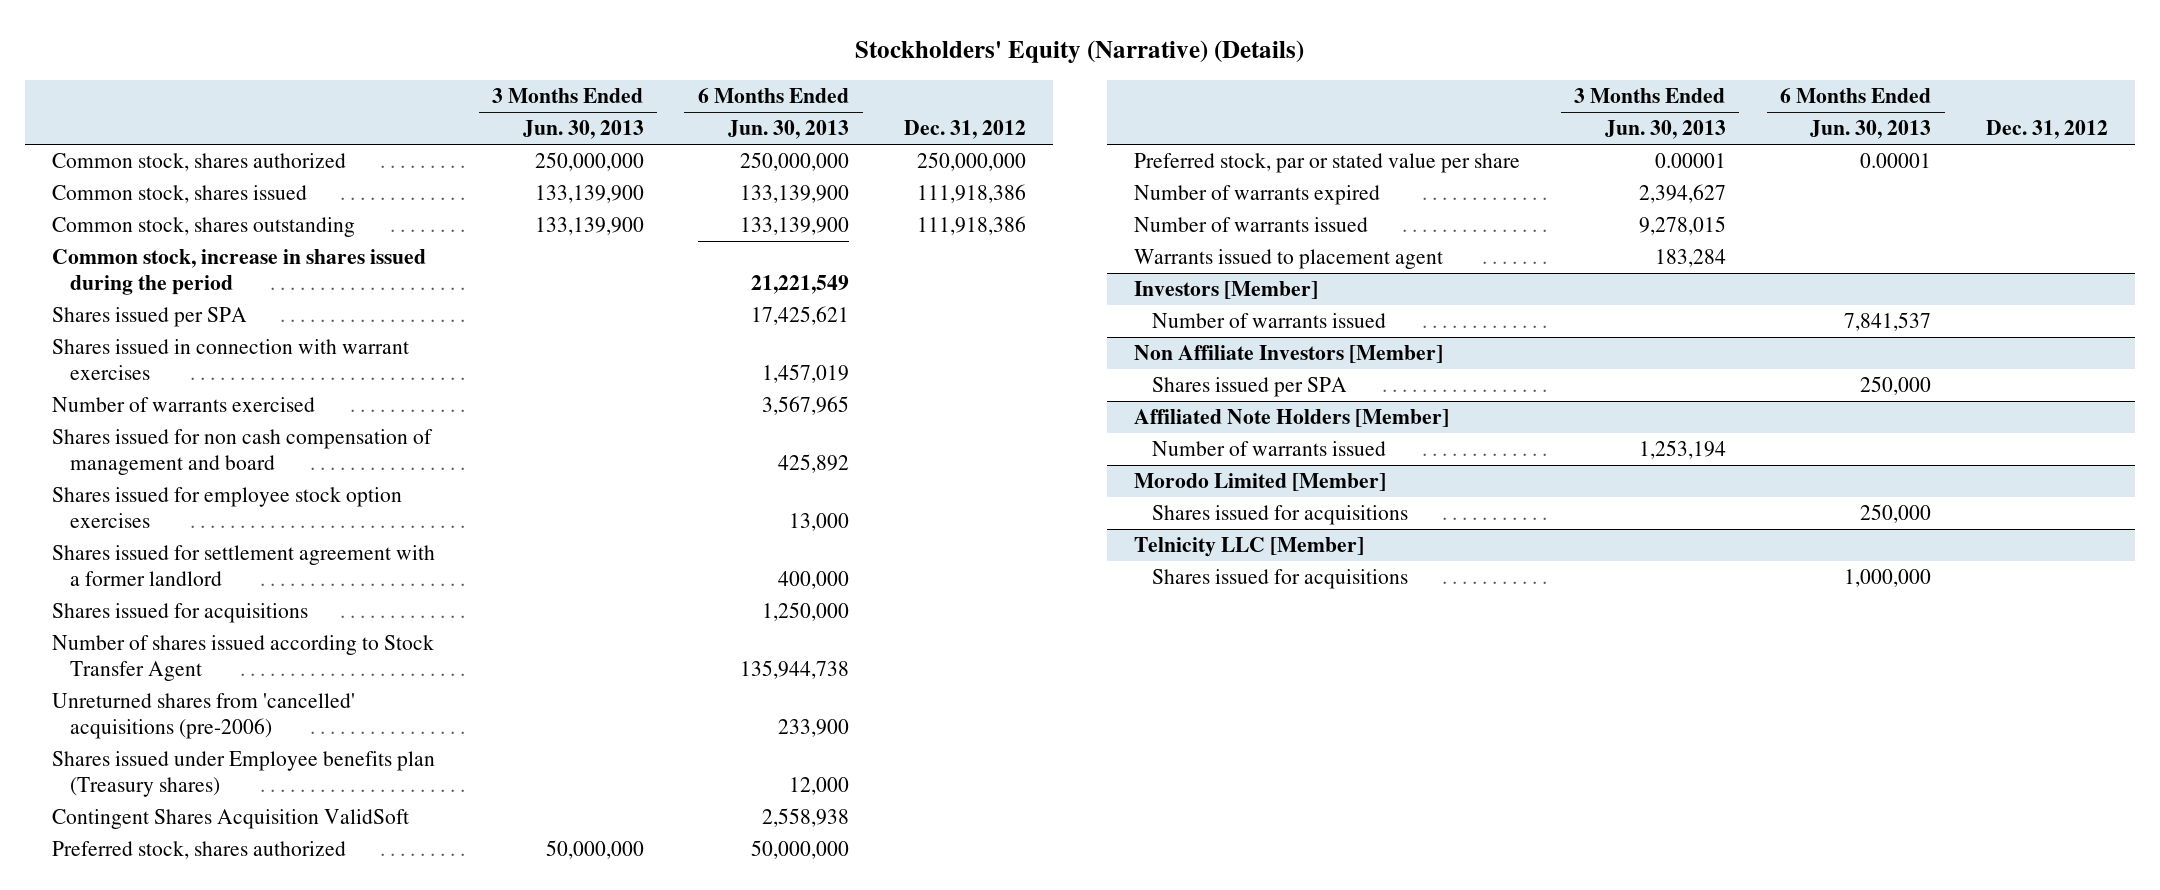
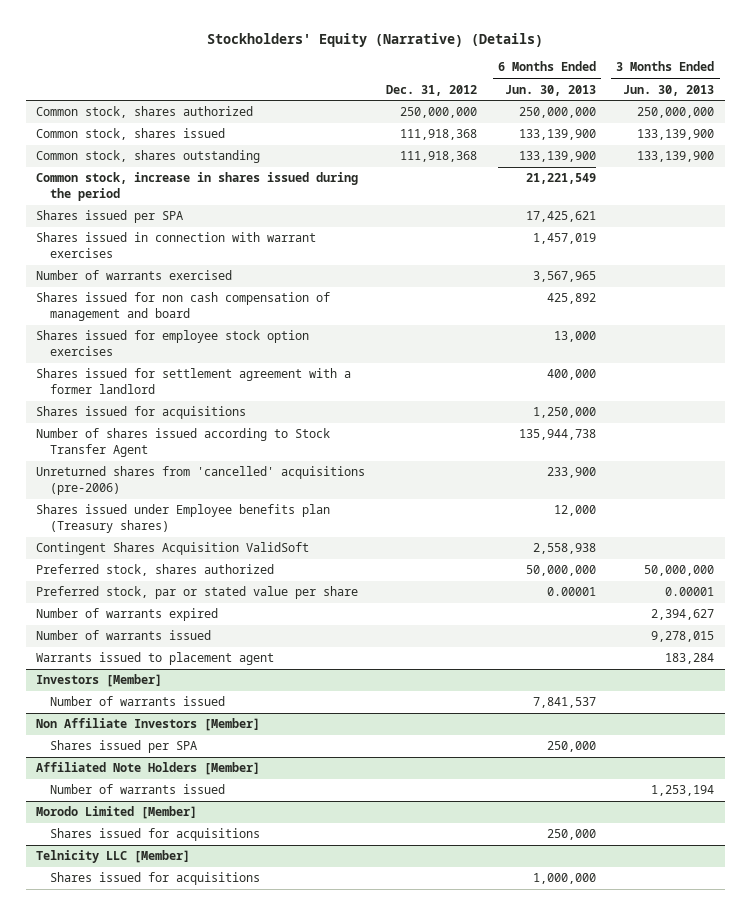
[916,184,1026,204] 111,918,386 -> [399,129,477,141] 111,918,368
[916,216,1026,236] 111,918,386 -> [399,151,477,163] 111,918,368

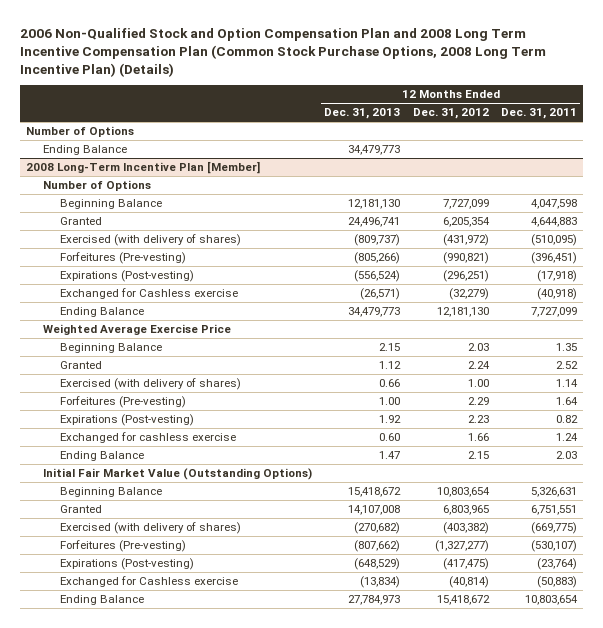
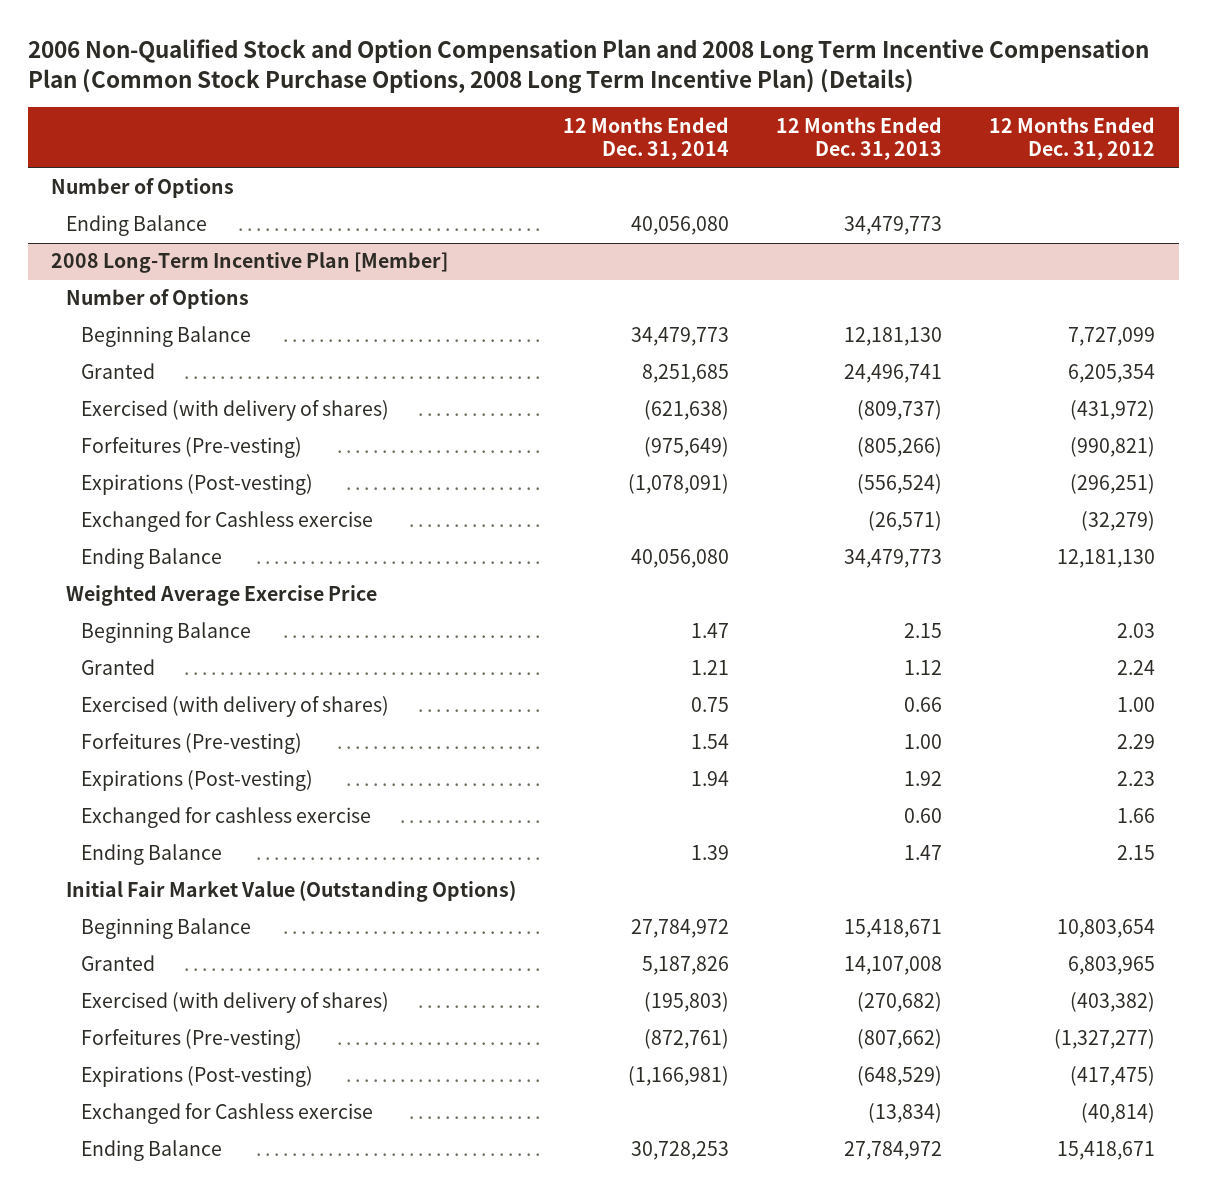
[500,108,577,120] Dec. 31, 2011 -> none
none -> [563,116,730,161] 12 Months Ended Dec. 31, 2014
[348,487,402,498] 15,418,672 -> [844,919,943,939] 15,418,671
[348,595,401,606] 27,784,973 -> [844,1141,943,1161] 27,784,972
[436,595,490,606] 15,418,672 -> [1057,1141,1156,1161] 15,418,671

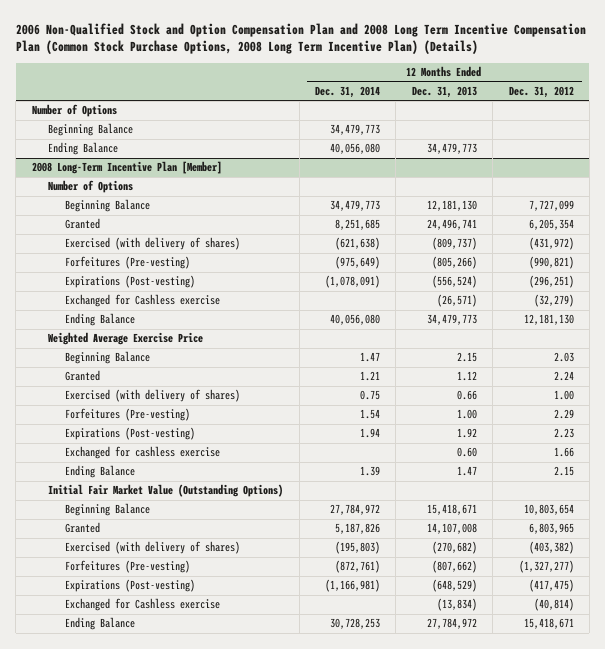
none -> [48,123,134,137] Beginning Balance

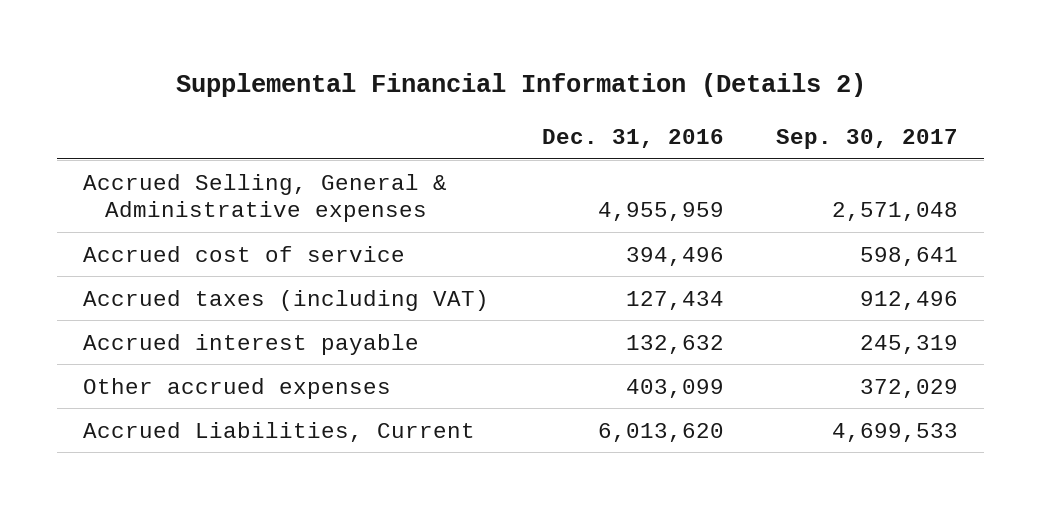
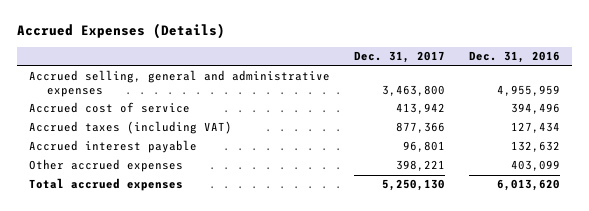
[175,72,866,97] Supplemental Financial Information (Details 2) -> [17,23,226,40] Accrued Expenses (Details)
[776,128,959,149] Sep. 30, 2017 -> none
none -> [354,51,446,64] Dec. 31, 2017
[83,173,448,223] Accrued Selling, General & Administrative expenses -> [29,70,331,97] Accrued selling, general and administrative expenses
[83,421,476,442] Accrued Liabilities, Current -> [29,178,184,192] Total accrued expenses

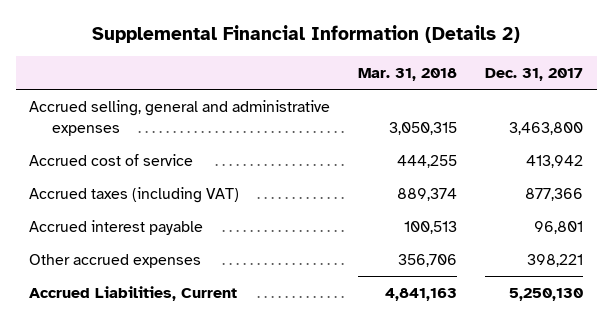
[17,23,226,40] Accrued Expenses (Details) -> [92,25,521,44] Supplemental Financial Information (Details 2)
[469,51,561,64] Dec. 31, 2016 -> none
none -> [358,68,458,82] Mar. 31, 2018
[29,178,184,192] Total accrued expenses -> [29,285,238,301] Accrued Liabilities, Current

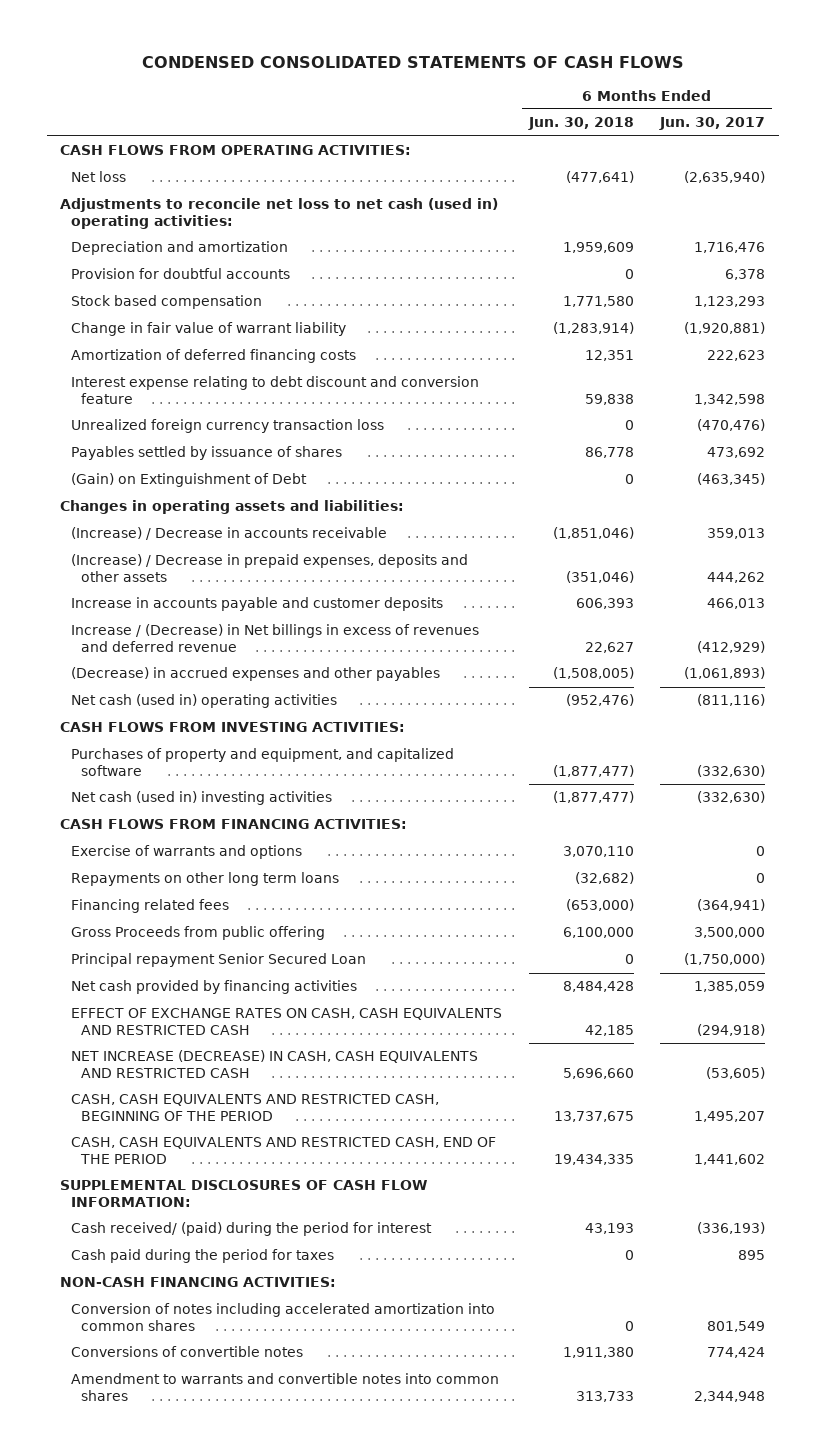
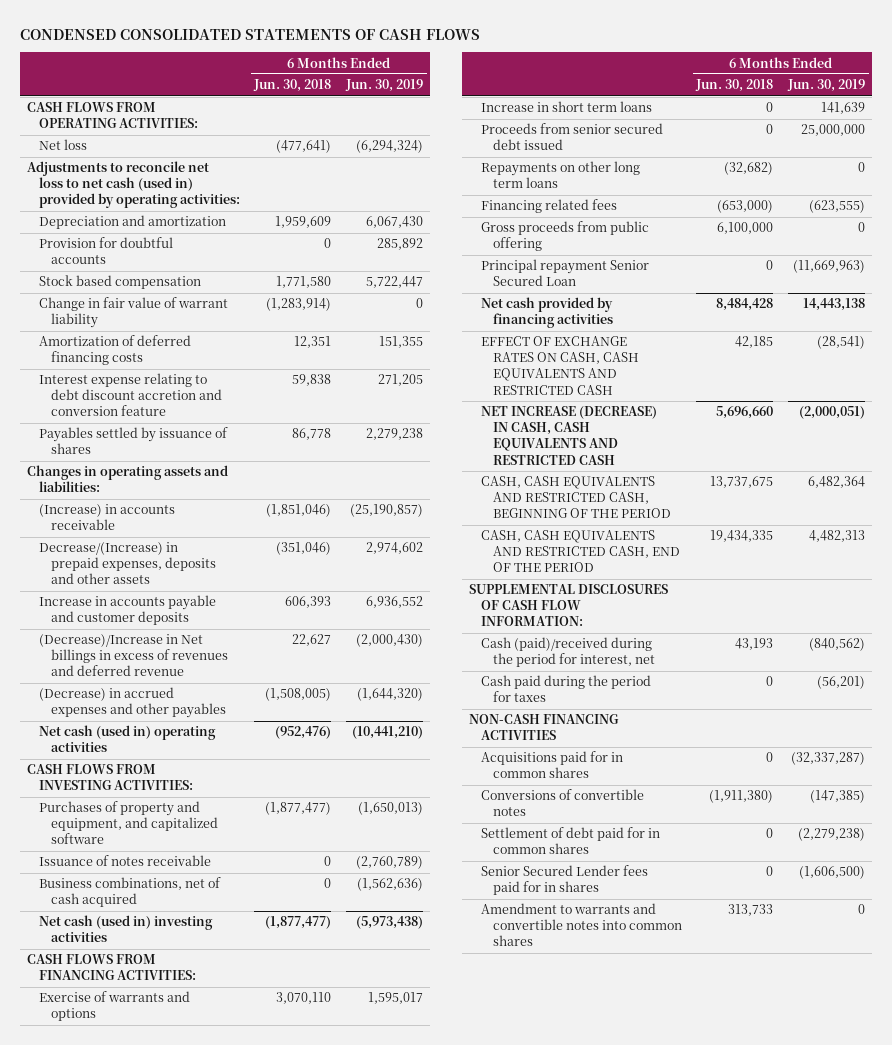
[659,117,766,131] Jun. 30, 2017 -> none
none -> [344,79,423,93] Jun. 30, 2019
[60,198,499,229] Adjustments to reconcile net loss to net cash (used in) operating activities: -> [27,161,240,209] Adjustments to reconcile net loss to net cash (used in) provided by operating activities:
[70,419,384,434] Unrealized foreign currency transaction loss -> none
[70,376,479,404] Interest expense relating to debt discount and conversion feature -> [38,373,222,417] Interest expense relating to debt discount accretion and conversion feature
[70,473,307,488] (Gain) on Extinguishment of Debt -> none
[70,527,387,541] (Increase) / Decrease in accounts receivable -> [38,504,175,531] (Increase) in accounts receivable
[70,554,468,582] (Increase) / Decrease in prepaid expenses, deposits and other assets -> [38,542,216,585] Decrease/(Increase) in prepaid expenses, deposits and other assets
[70,624,479,652] Increase / (Decrease) in Net billings in excess of revenues and deferred revenue -> [38,634,228,677] (Decrease)/Increase in Net billings in excess of revenues and deferred revenue
none -> [38,855,211,867] Issuance of notes receivable
none -> [38,877,221,908] Business combinations, net of cash acquired
none -> [480,101,652,113] Increase in short term loans
none -> [480,123,663,151] Proceeds from senior secured debt issued
[70,926,325,941] Gross Proceeds from public offering -> [480,221,649,252] Gross proceeds from public offering
[70,1222,432,1237] Cash received/ (paid) during the period for interest -> [480,637,655,668] Cash (paid)/received during the period for interest, net
[70,1303,495,1331] Conversion of notes including accelerated amortization into common shares -> none
[60,1277,337,1288] NON-CASH FINANCING ACTIVITIES: -> [469,714,620,741] NON-CASH FINANCING ACTIVITIES
none -> [480,751,623,779] Acquisitions paid for in common shares
[562,1347,634,1359] 1,911,380 -> [709,790,774,804] (1,911,380)
none -> [480,827,660,855] Settlement of debt paid for in common shares
none -> [480,865,648,896] Senior Secured Lender fees paid for in shares

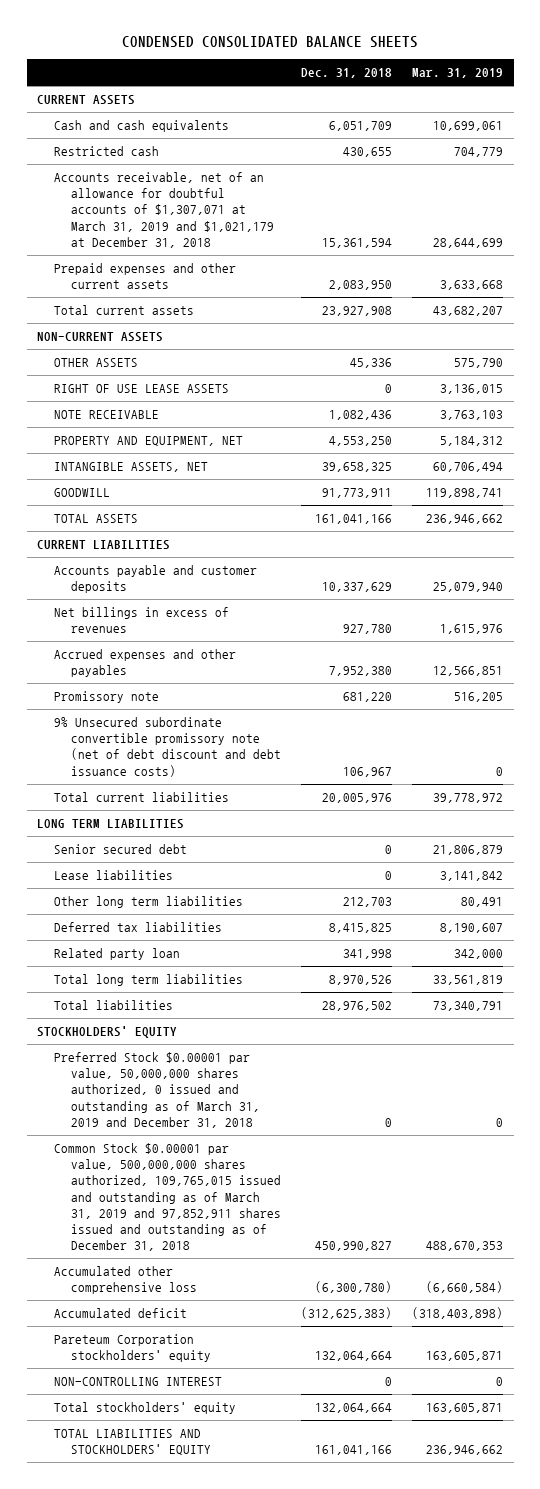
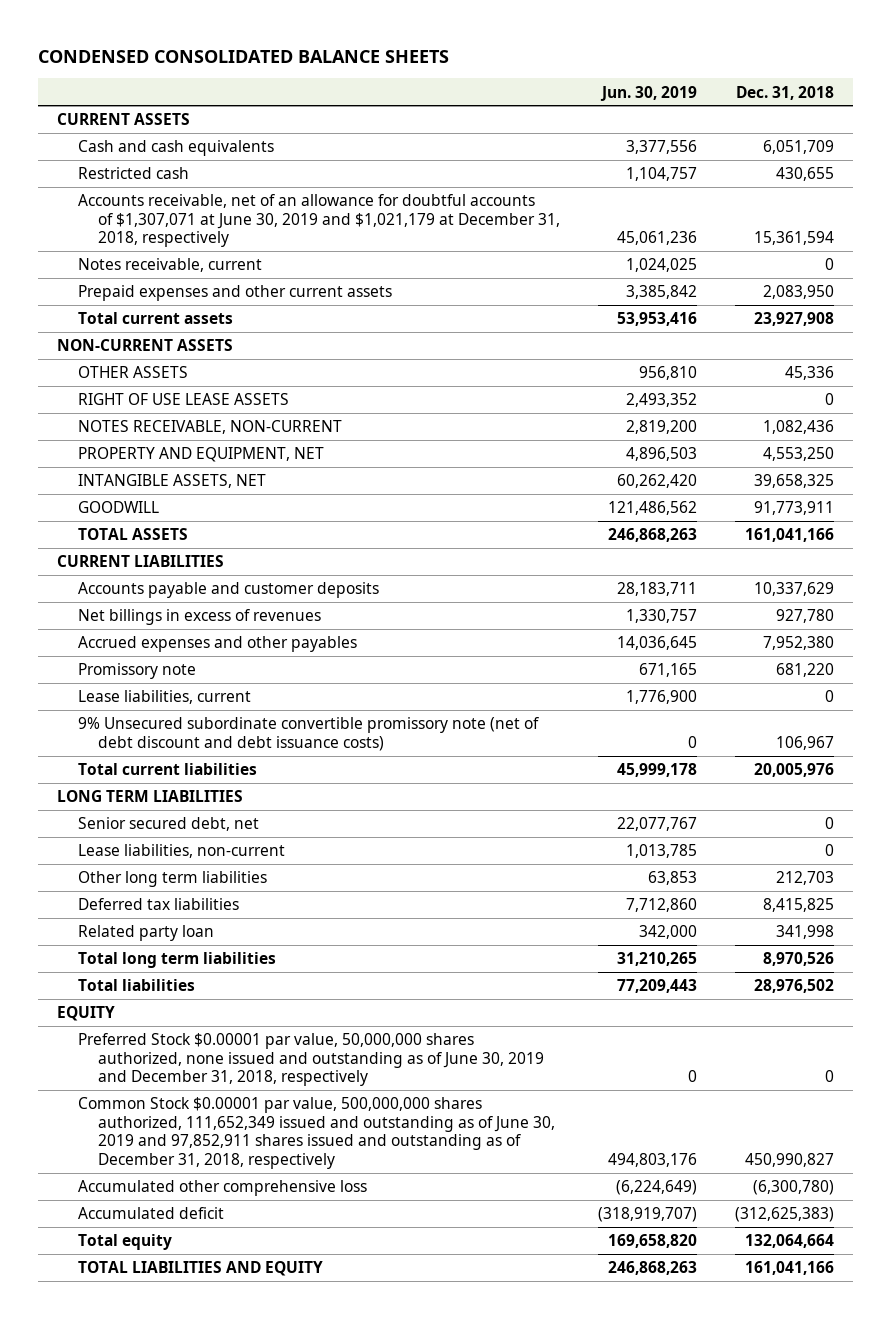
[412,68,504,79] Mar. 31, 2019 -> none
none -> [600,85,698,101] Jun. 30, 2019
[53,172,275,248] Accounts receivable, net of an allowance for doubtful accounts of $1,307,071 at March 31, 2019 and $1,021,179 at December 31, 2018 -> [77,194,561,248] Accounts receivable, net of an allowance for doubtful accounts of $1,307,071 at June 30, 2019 and $1,021,179 at December 31, 2018, respectively
none -> [77,258,262,273] Notes receivable, current
[53,410,159,420] NOTE RECEIVABLE -> [77,420,342,435] NOTES RECEIVABLE, NON-CURRENT
none -> [77,690,251,705] Lease liabilities, current
[53,844,187,855] Senior secured debt -> [77,817,259,832] Senior secured debt, net
[53,870,173,881] Lease liabilities -> [77,844,285,859] Lease liabilities, non-current
[36,1026,177,1039] STOCKHOLDERS' EQUITY -> [57,1006,116,1022] EQUITY
[53,1052,261,1128] Preferred Stock $0.00001 par value, 50,000,000 shares authorized, 0 issued and outstanding as of March 31, 2019 and December 31, 2018 -> [77,1033,545,1087] Preferred Stock $0.00001 par value, 50,000,000 shares authorized, none issued and outstanding as of June 30, 2019 and December 31, 2018, respectively
[53,1143,282,1251] Common Stock $0.00001 par value, 500,000,000 shares authorized, 109,765,015 issued and outstanding as of March 31, 2019 and 97,852,911 shares issued and outstanding as of December 31, 2018 -> [77,1097,556,1170] Common Stock $0.00001 par value, 500,000,000 shares authorized, 111,652,349 issued and outstanding as of June 30, 2019 and 97,852,911 shares issued and outstanding as of December 31, 2018, respectively
[53,1377,222,1387] NON-CONTROLLING INTEREST -> none
[53,1402,236,1415] Total stockholders' equity -> none
[53,1334,212,1363] Pareteum Corporation stockholders' equity -> [77,1234,172,1251] Total equity
[53,1429,212,1456] TOTAL LIABILITIES AND STOCKHOLDERS' EQUITY -> [77,1261,323,1277] TOTAL LIABILITIES AND EQUITY

